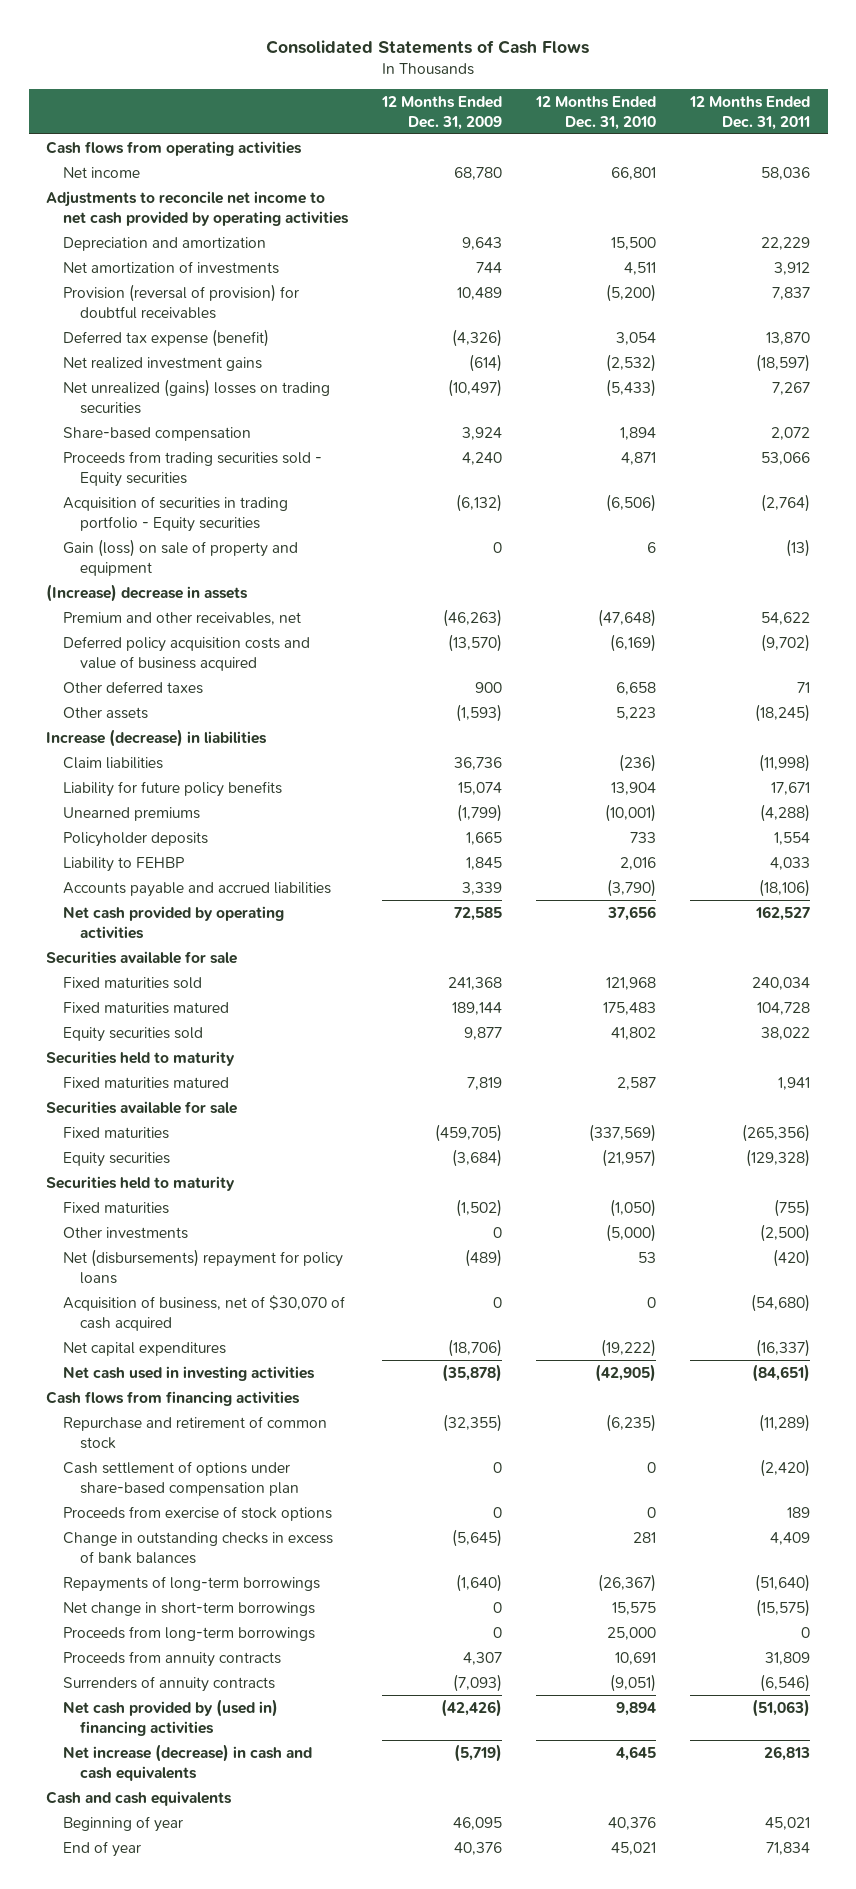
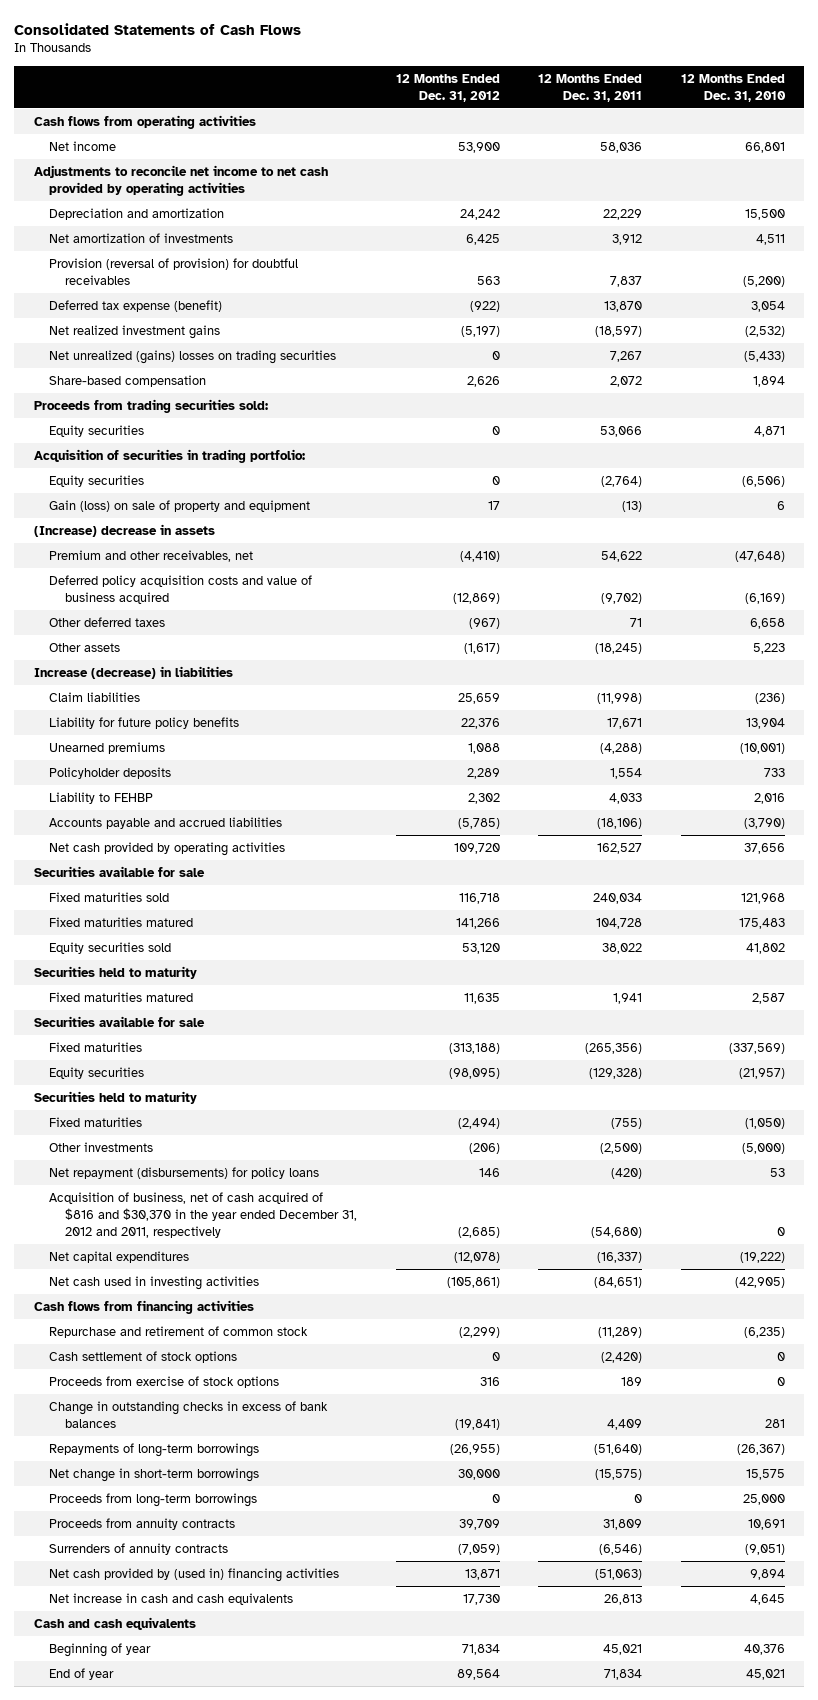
[381,95,503,130] 12 Months Ended Dec. 31, 2009 -> none
none -> [395,73,500,102] 12 Months Ended Dec. 31, 2012
none -> [33,398,268,413] Proceeds from trading securities sold:
[62,450,322,487] Proceeds from trading securities sold - Equity securities -> [49,424,145,437] Equity securities
none -> [33,448,305,463] Acquisition of securities in trading portfolio:
[62,495,288,532] Acquisition of securities in trading portfolio - Equity securities -> [49,474,145,487] Equity securities
[62,1248,343,1284] Net (disbursements) repayment for policy loans -> [49,1166,320,1179] Net repayment (disbursements) for policy loans
[62,1294,345,1331] Acquisition of business, net of $30,070 of cash acquired -> [49,1191,358,1238] Acquisition of business, net of cash acquired of $816 and $30,370 in the year ended December 31, 2012 and 2011, respectively
[62,1460,299,1496] Cash settlement of options under share-based compensation plan -> [49,1350,238,1363] Cash settlement of stock options
[62,1743,312,1781] Net increase (decrease) in cash and cash equivalents -> [49,1592,294,1605] Net increase in cash and cash equivalents

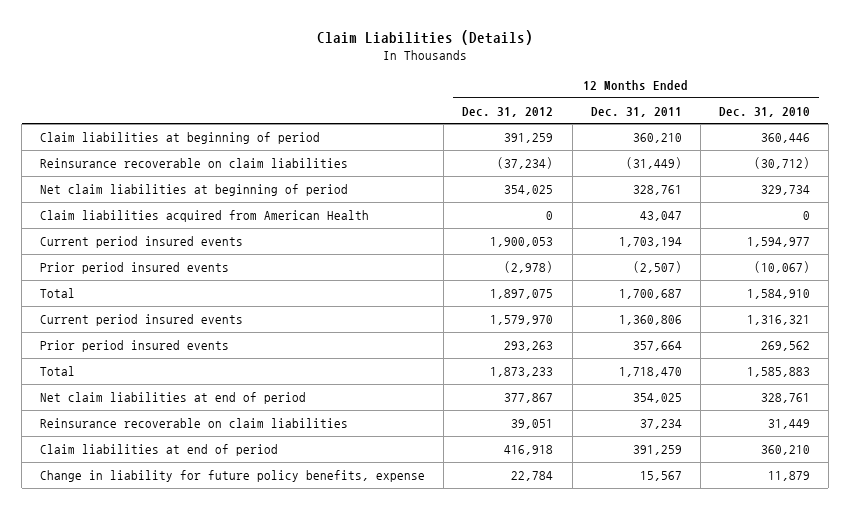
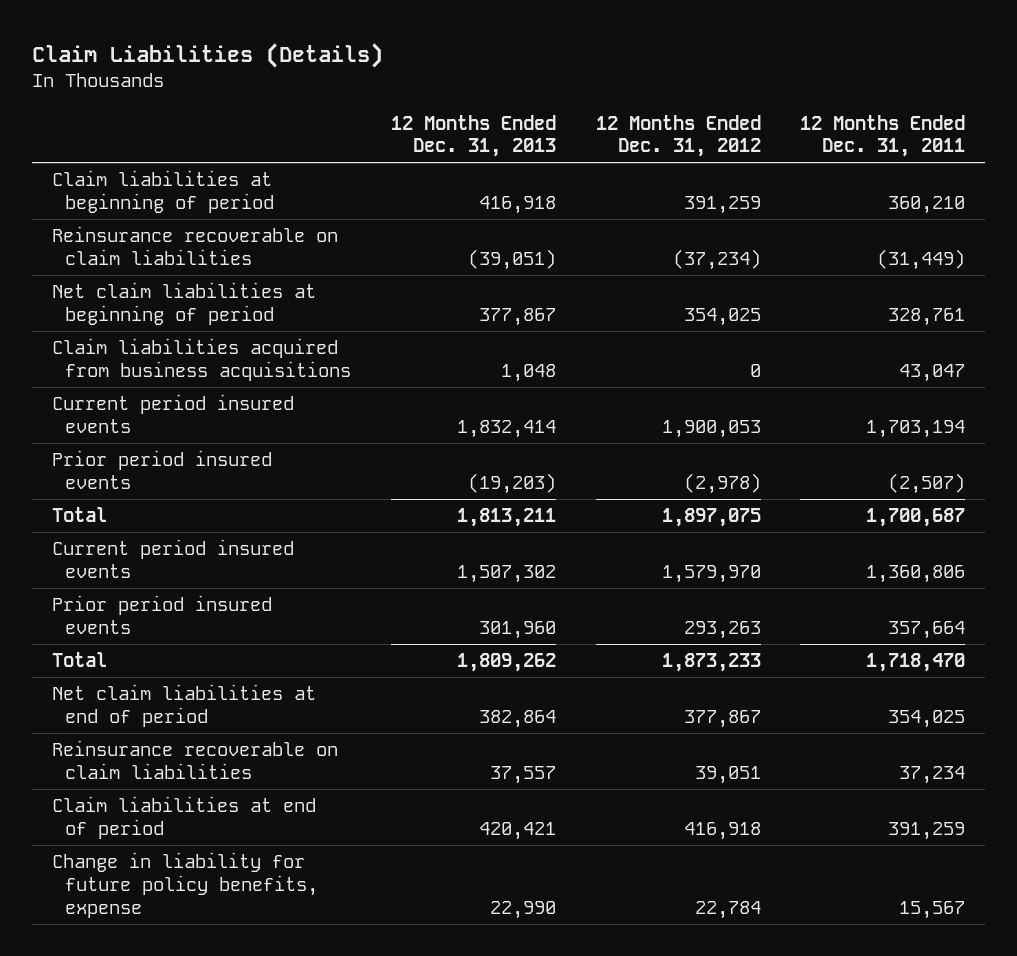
[718,106,810,117] Dec. 31, 2010 -> none
none -> [391,114,557,158] 12 Months Ended Dec. 31, 2013
[40,209,370,222] Claim liabilities acquired from American Health -> [51,338,352,382] Claim liabilities acquired from business acquisitions

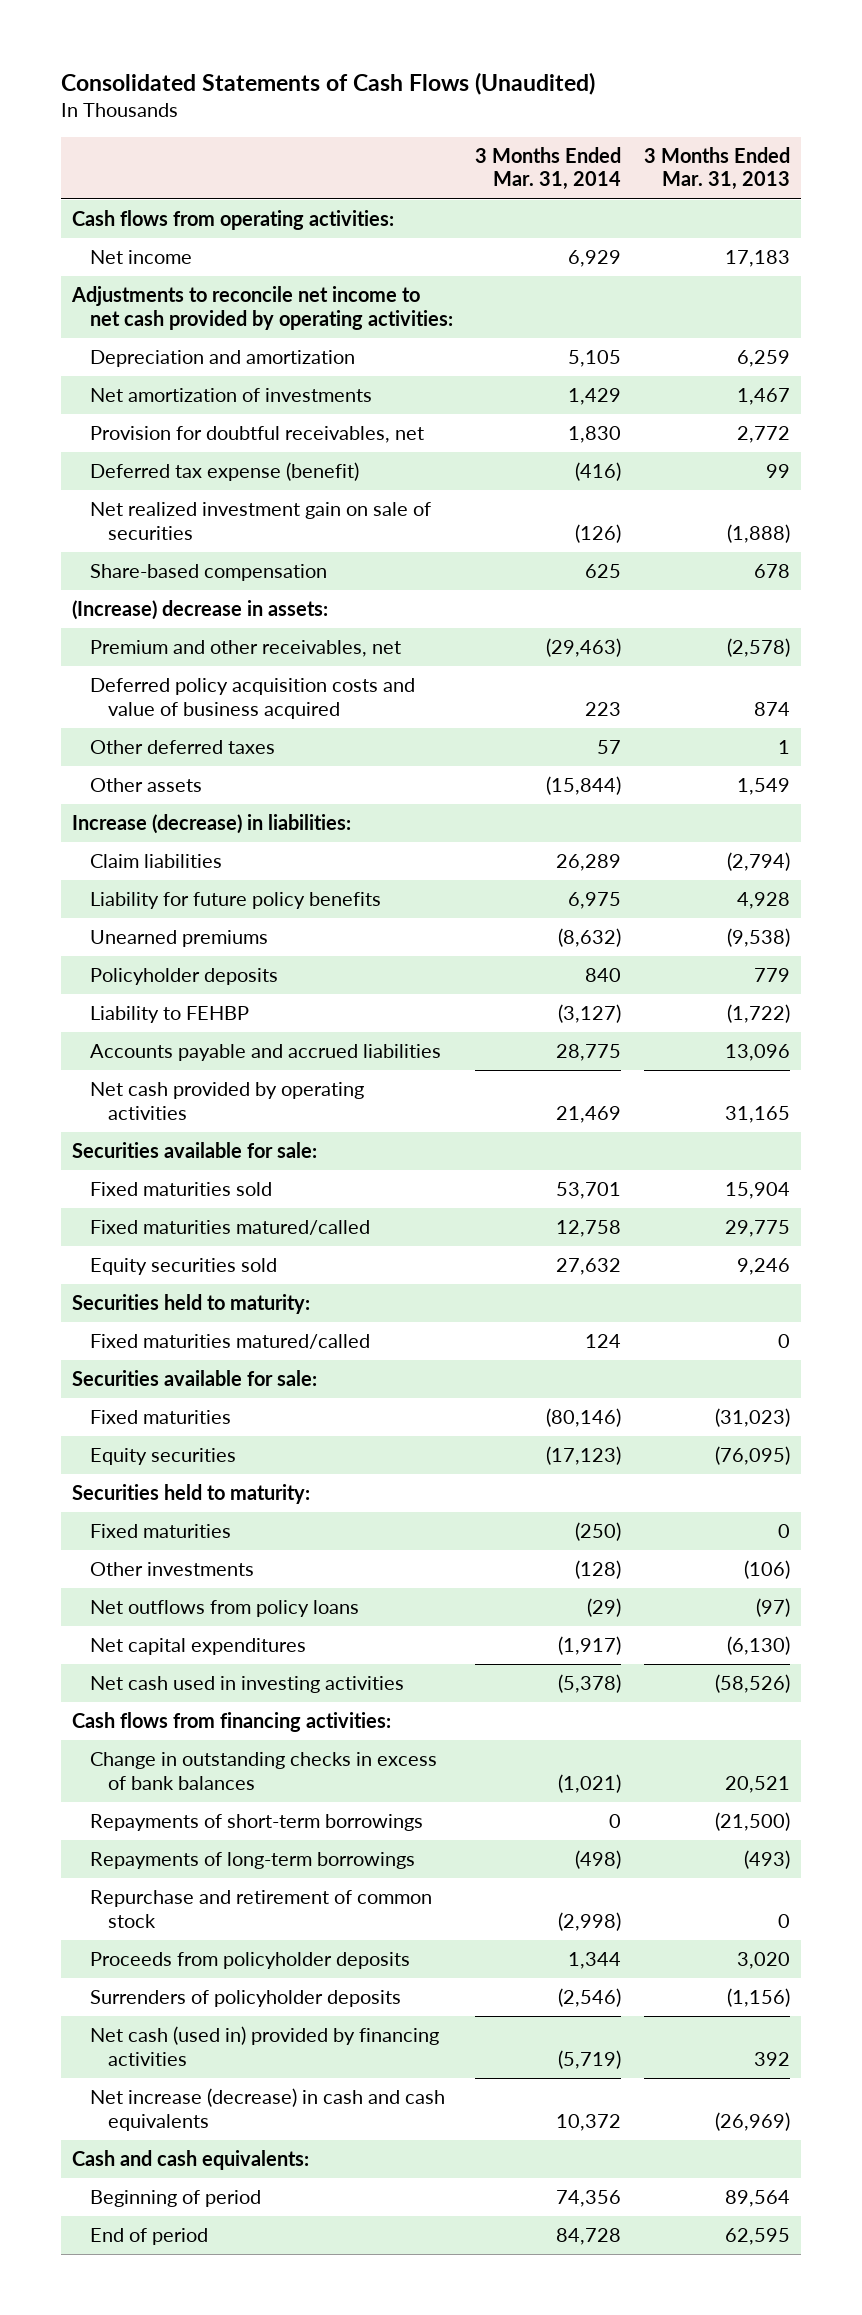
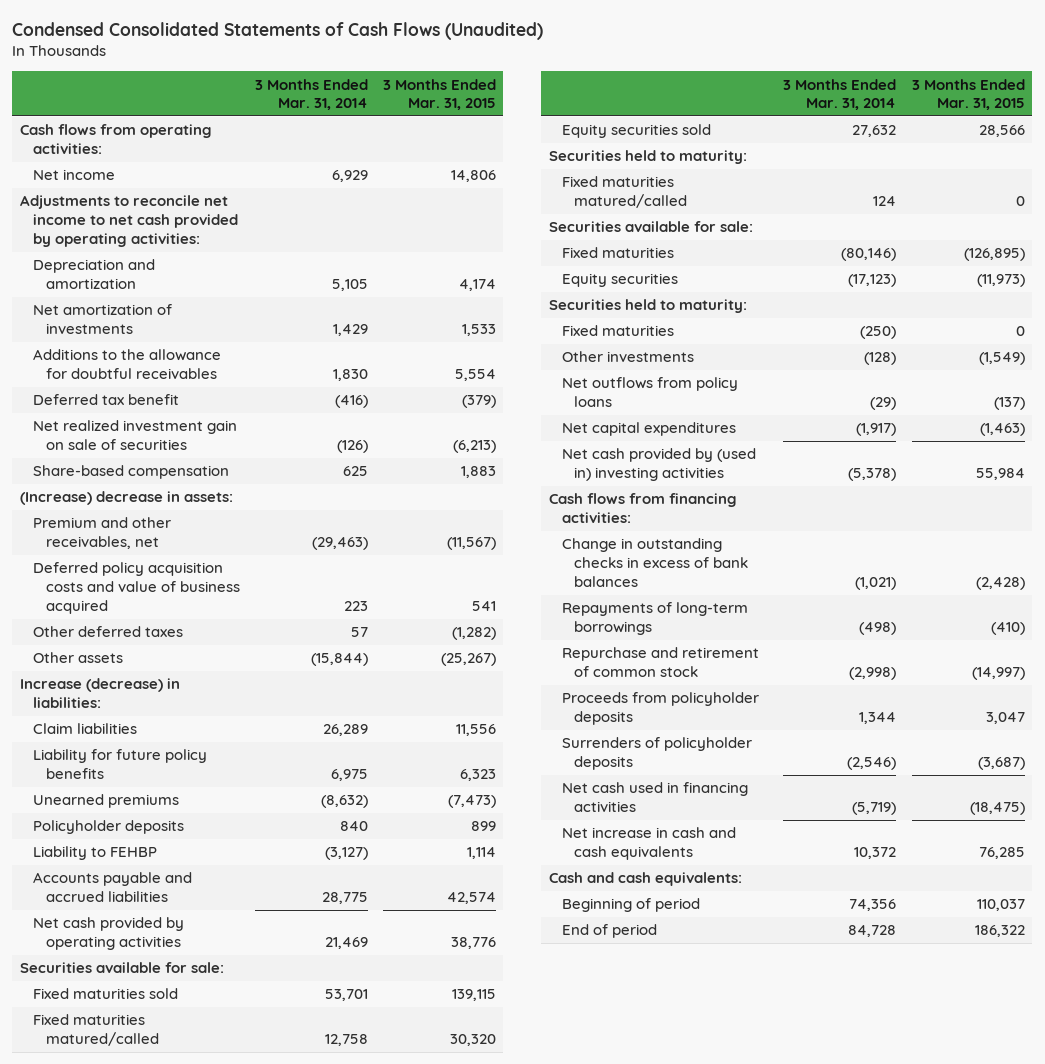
[61,72,596,96] Consolidated Statements of Cash Flows (Unaudited) -> [12,21,544,40] Condensed Consolidated Statements of Cash Flows (Unaudited)
[643,146,790,191] 3 Months Ended Mar. 31, 2013 -> none
none -> [382,78,496,111] 3 Months Ended Mar. 31, 2015
[90,426,425,444] Provision for doubtful receivables, net -> [32,349,221,380] Additions to the allowance for doubtful receivables
[90,462,360,482] Deferred tax expense (benefit) -> [32,394,179,406] Deferred tax benefit
[90,1676,405,1694] Net cash used in investing activities -> [561,448,756,482] Net cash provided by (used in) investing activities
[90,1814,424,1832] Repayments of short-term borrowings -> none
[90,2026,440,2066] Net cash (used in) provided by financing activities -> [561,782,748,813] Net cash used in financing activities
[90,2088,446,2131] Net increase (decrease) in cash and cash equivalents -> [561,827,736,861] Net increase in cash and cash equivalents

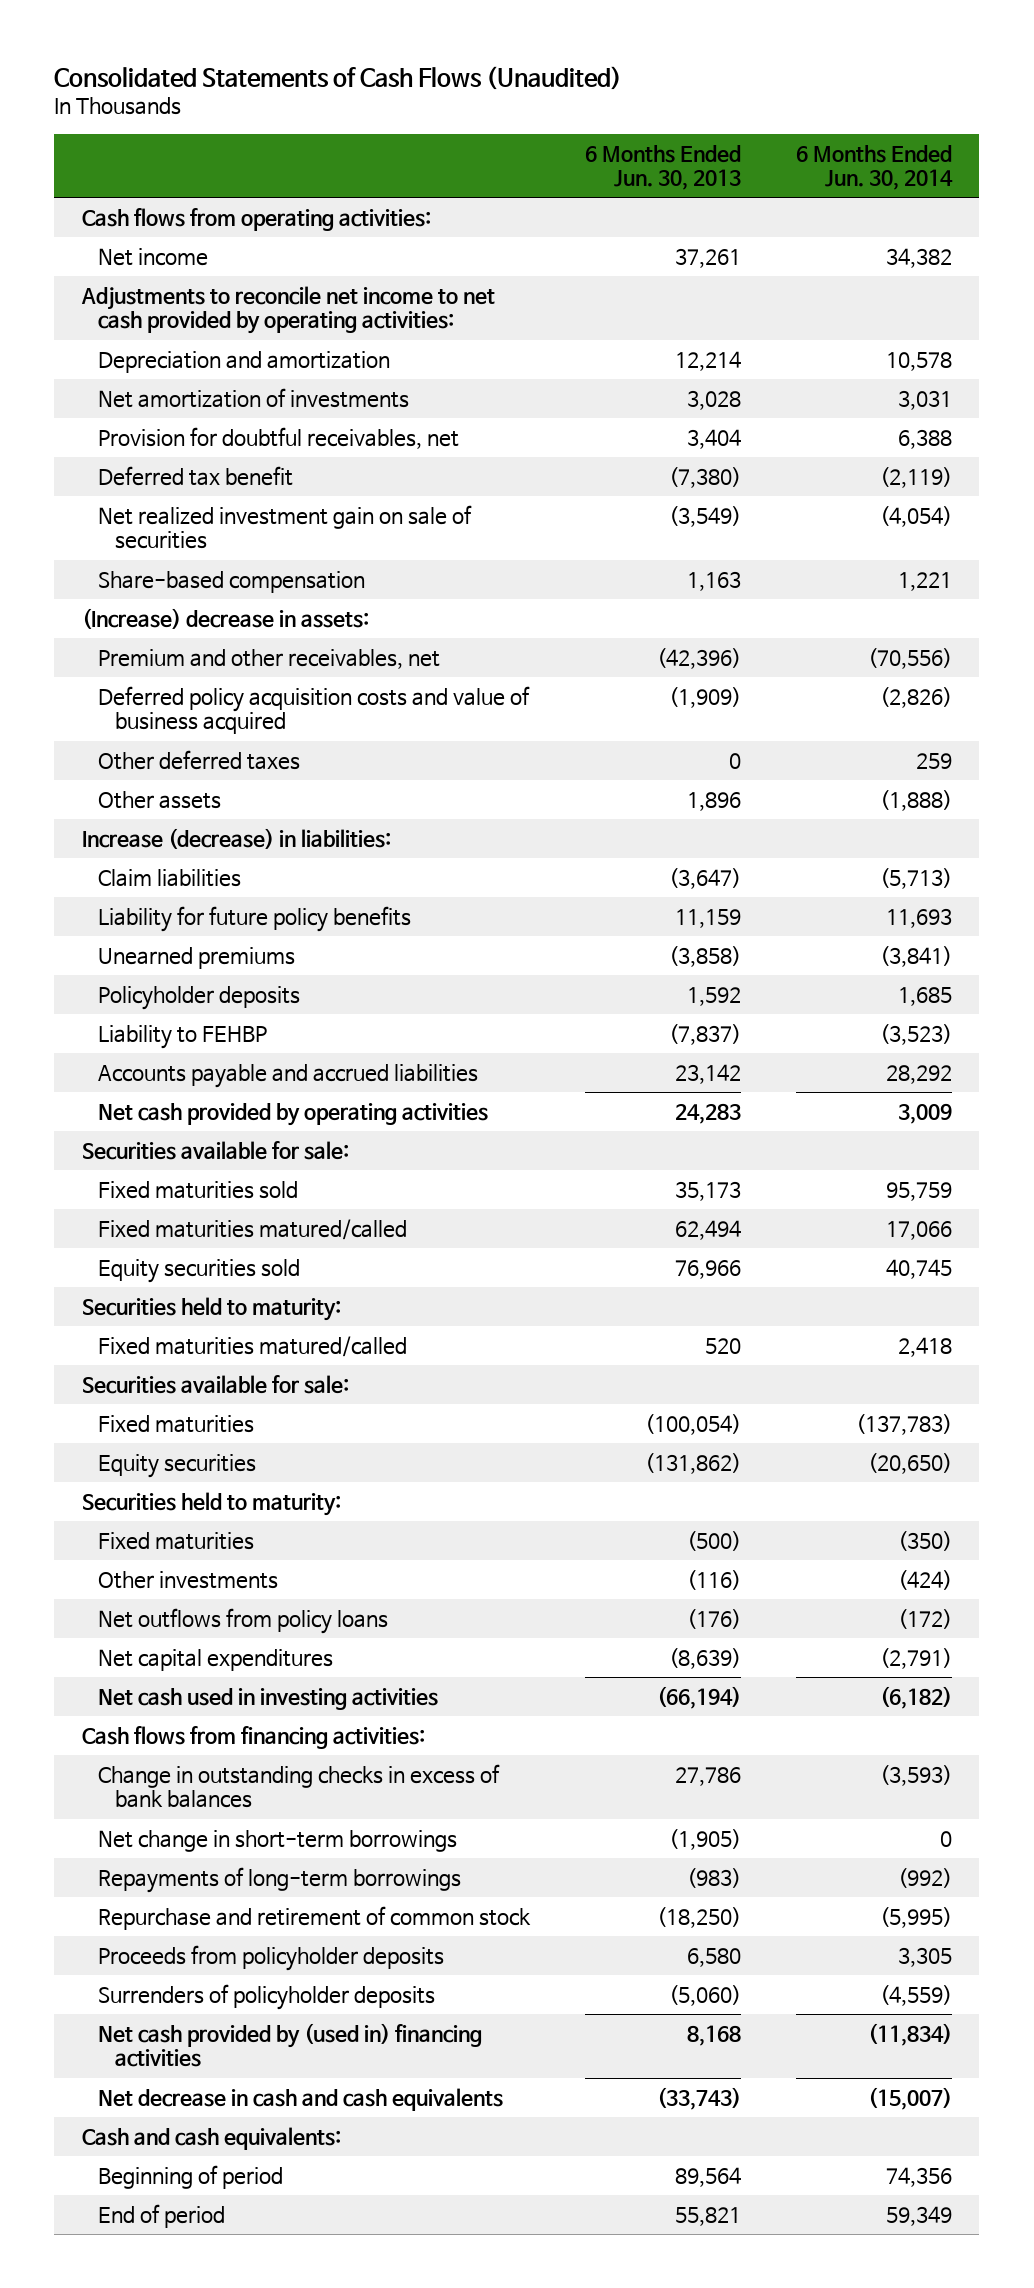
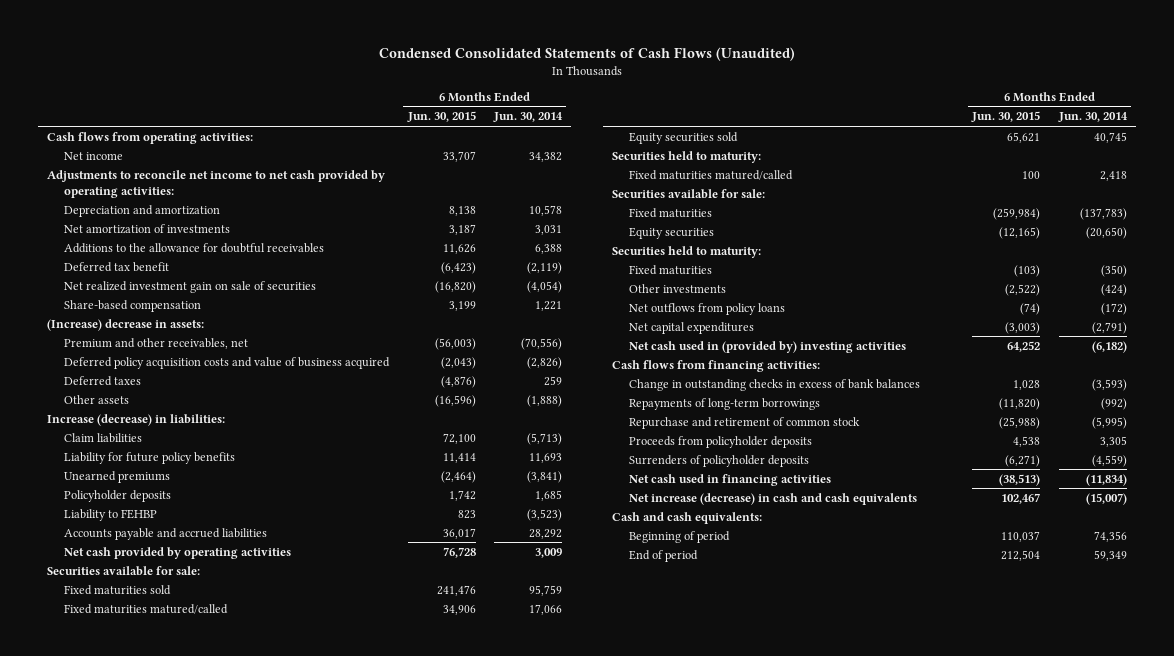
[54,65,623,90] Consolidated Statements of Cash Flows (Unaudited) -> [378,46,795,61] Condensed Consolidated Statements of Cash Flows (Unaudited)
[585,144,742,190] 6 Months Ended Jun. 30, 2013 -> none
none -> [406,111,476,123] Jun. 30, 2015
[98,426,460,449] Provision for doubtful receivables, net -> [64,242,325,253] Additions to the allowance for doubtful receivables
[98,749,301,770] Other deferred taxes -> [64,375,142,386] Deferred taxes
[98,1687,439,1710] Net cash used in investing activities -> [629,340,907,353] Net cash used in (provided by) investing activities
[98,1829,458,1852] Net change in short-term borrowings -> none
[98,2022,483,2068] Net cash provided by (used in) financing activities -> [629,473,832,486] Net cash used in financing activities
[98,2087,504,2111] Net decrease in cash and cash equivalents -> [629,492,918,505] Net increase (decrease) in cash and cash equivalents

